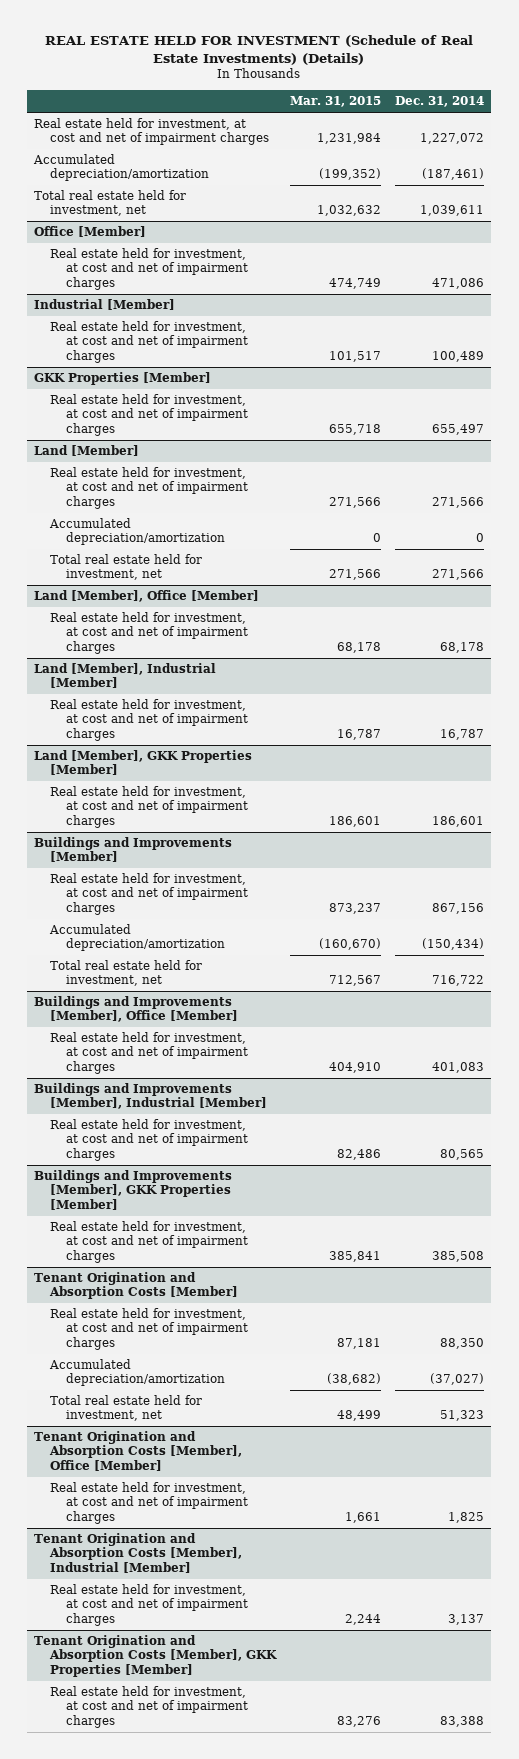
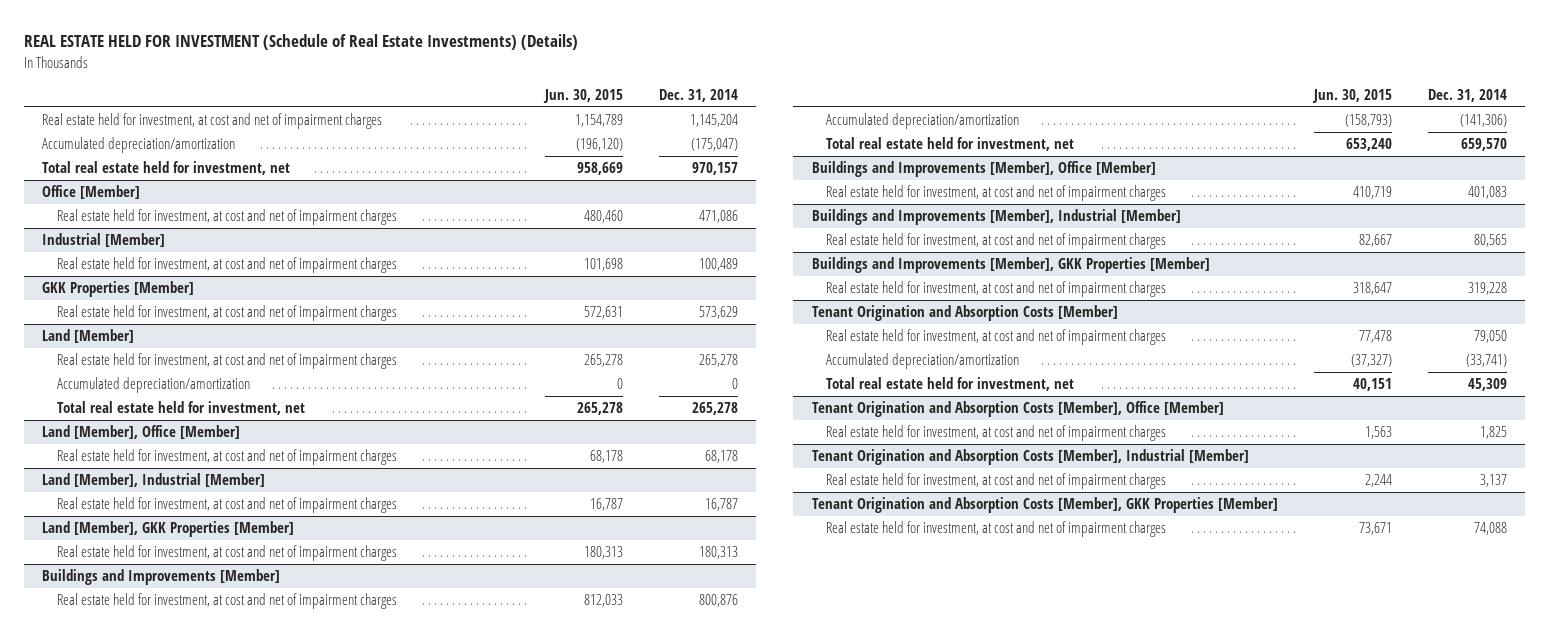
[290,96,382,108] Mar. 31, 2015 -> none
none -> [542,88,623,103] Jun. 30, 2015
[420,133,485,145] 1,227,072 -> [690,114,739,128] 1,145,204
[422,168,485,181] (187,461) -> [691,138,739,152] (175,047)
[420,205,485,217] 1,039,611 -> [692,162,739,176] 970,157
[432,423,485,435] 655,497 -> [699,306,739,320] 573,629
[432,496,485,508] 271,566 -> [699,354,739,368] 265,278
[432,569,485,581] 271,566 -> [692,402,739,416] 265,278
[432,815,485,827] 186,601 -> [699,546,739,560] 180,313
[432,902,485,914] 867,156 -> [699,594,739,608] 800,876
[422,938,485,951] (150,434) -> [1460,114,1508,128] (141,306)
[432,975,485,987] 716,722 -> [1461,138,1508,152] 659,570
[432,1250,485,1262] 385,508 -> [1468,282,1508,296] 319,228
[440,1337,485,1349] 88,350 -> [1474,330,1508,344] 79,050
[430,1373,485,1386] (37,027) -> [1466,354,1508,368] (33,741)
[440,1410,485,1422] 51,323 -> [1468,378,1508,392] 45,309
[440,1715,485,1727] 83,388 -> [1474,522,1508,536] 74,088

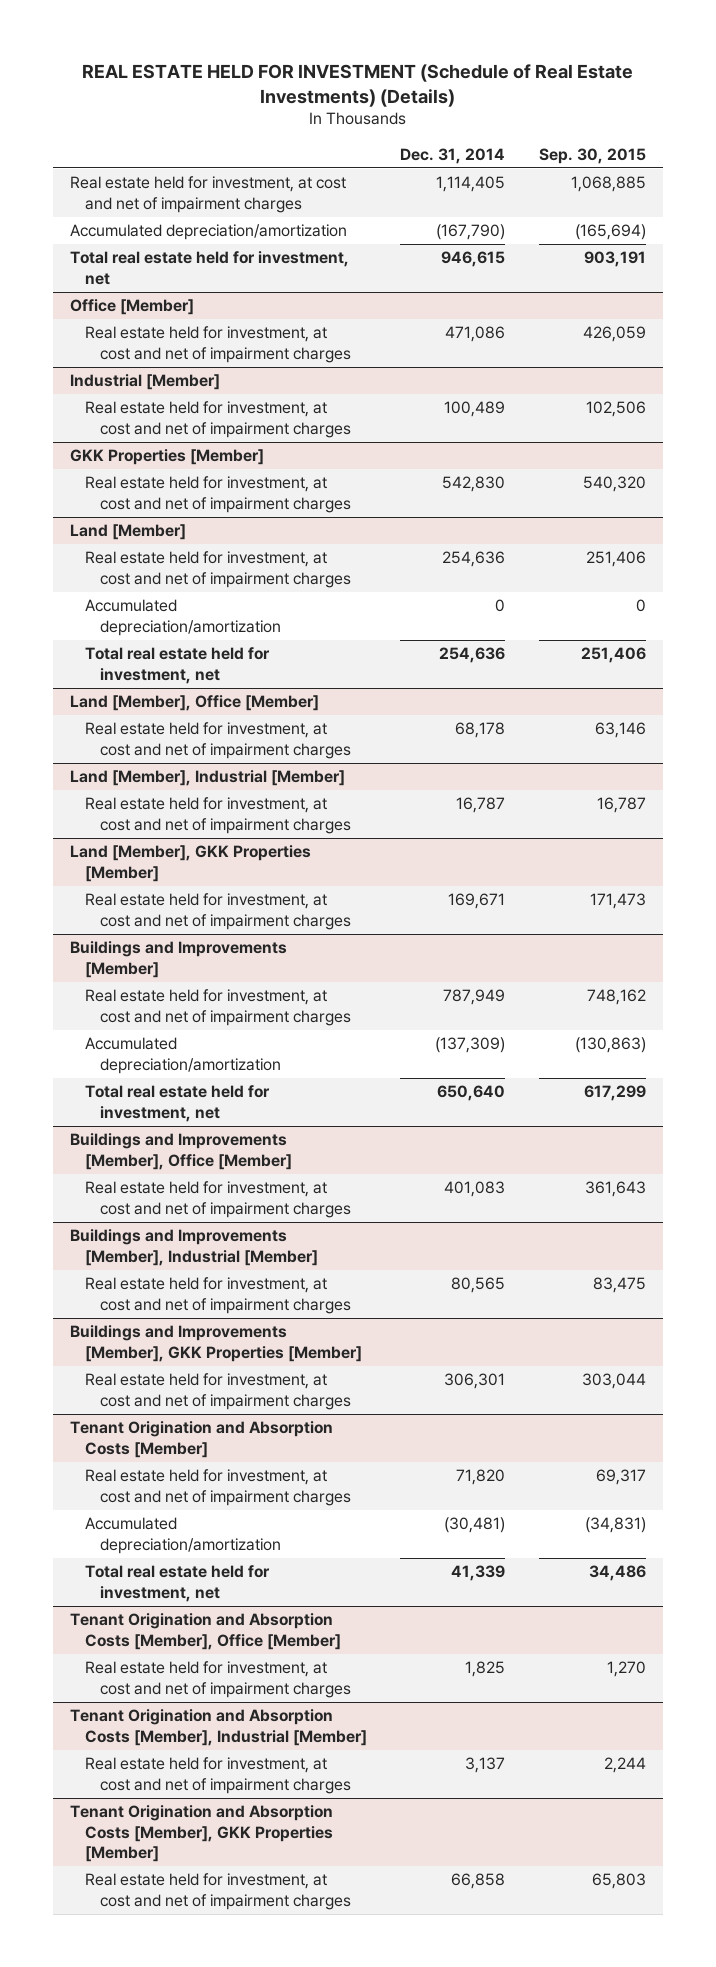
[542,88,623,103] Jun. 30, 2015 -> none
none -> [539,147,647,164] Sep. 30, 2015
[690,114,739,128] 1,145,204 -> [436,176,506,193] 1,114,405
[691,138,739,152] (175,047) -> [436,224,506,241] (167,790)
[692,162,739,176] 970,157 -> [441,251,506,268] 946,615
[699,306,739,320] 573,629 -> [442,476,506,493] 542,830
[699,354,739,368] 265,278 -> [442,551,506,568] 254,636
[692,402,739,416] 265,278 -> [439,647,506,664] 254,636
[699,546,739,560] 180,313 -> [448,893,506,910] 169,671
[699,594,739,608] 800,876 -> [443,989,506,1006] 787,949
[1460,114,1508,128] (141,306) -> [435,1037,506,1054] (137,309)
[1461,138,1508,152] 659,570 -> [437,1085,506,1102] 650,640
[1468,282,1508,296] 319,228 -> [444,1373,506,1390] 306,301
[1474,330,1508,344] 79,050 -> [456,1469,506,1486] 71,820
[1466,354,1508,368] (33,741) -> [444,1517,506,1534] (30,481)
[1468,378,1508,392] 45,309 -> [451,1565,506,1582] 41,339
[1474,522,1508,536] 74,088 -> [451,1873,506,1890] 66,858

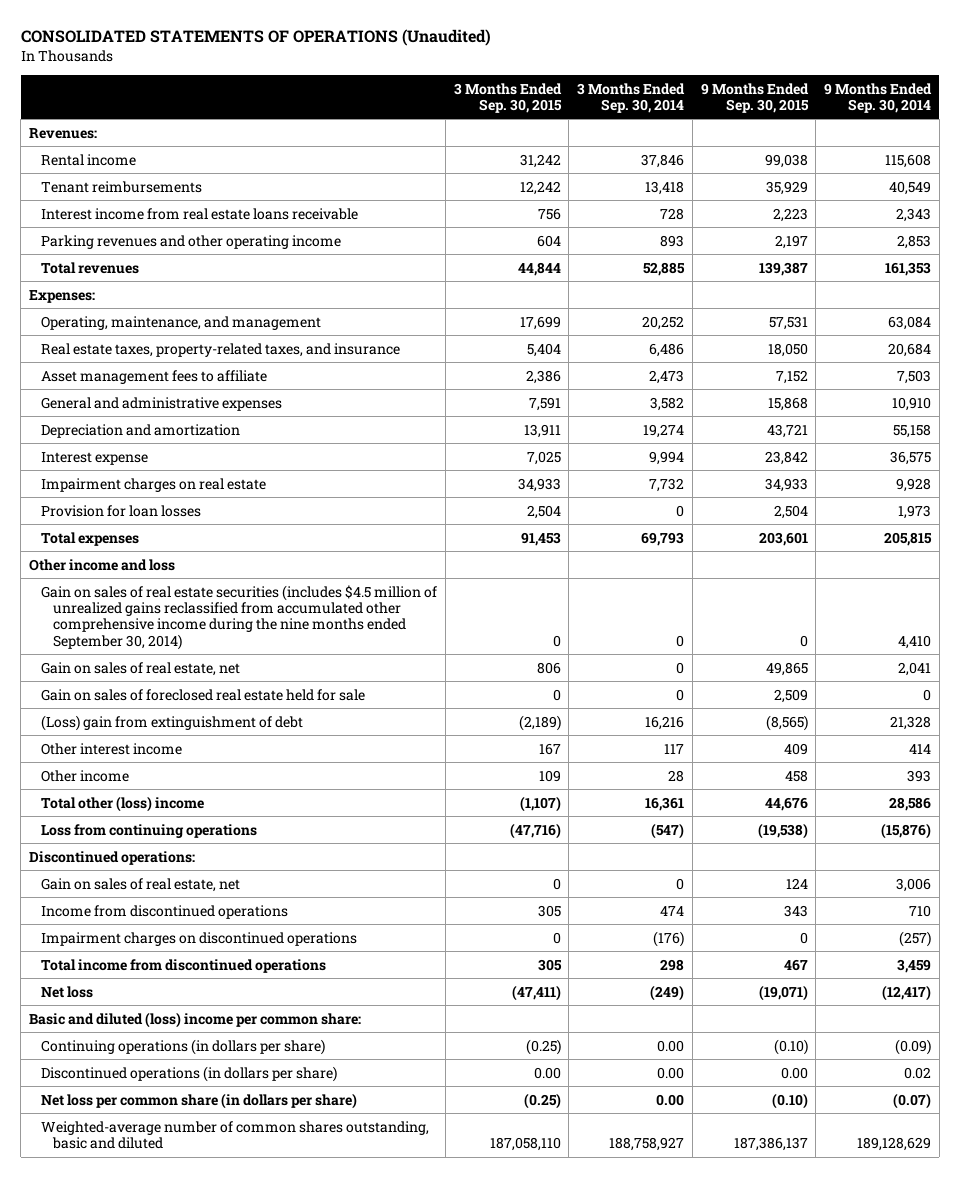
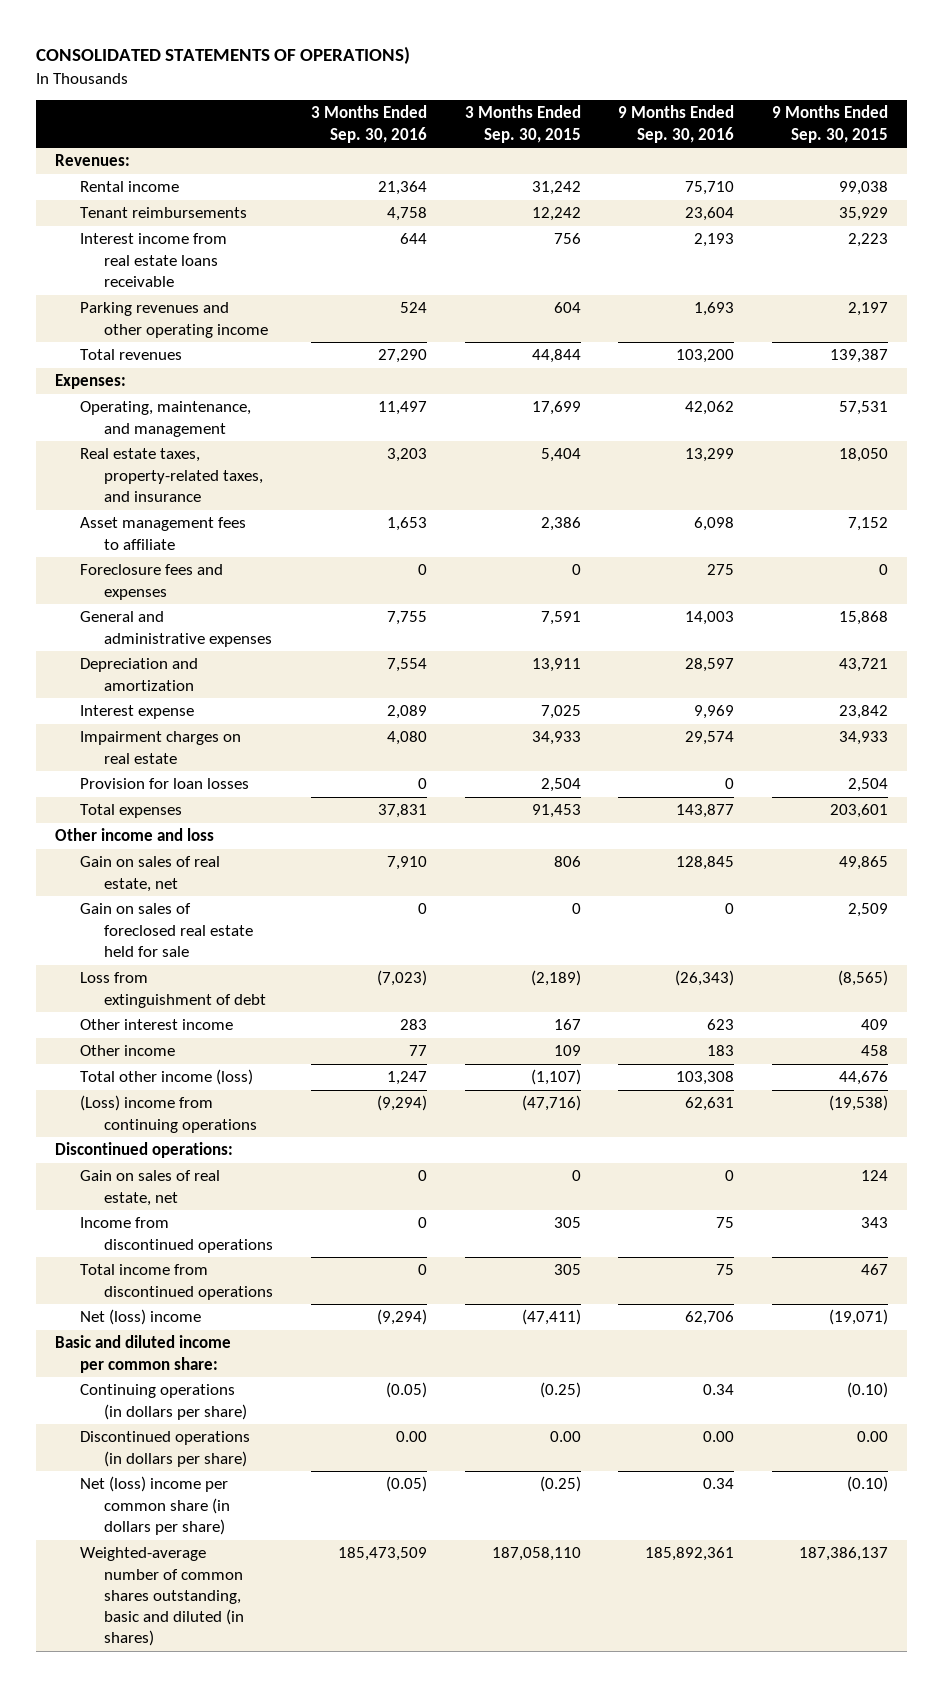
[20,29,491,47] CONSOLIDATED STATEMENTS OF OPERATIONS (Unaudited) -> [36,46,411,65] CONSOLIDATED STATEMENTS OF OPERATIONS)
[577,82,686,113] 3 Months Ended Sep. 30, 2014 -> none
[824,82,933,113] 9 Months Ended Sep. 30, 2014 -> none
none -> [310,105,427,143] 3 Months Ended Sep. 30, 2016
none -> [618,105,735,143] 9 Months Ended Sep. 30, 2016
none -> [79,564,223,600] Foreclosure fees and expenses
[41,584,438,650] Gain on sales of real estate securities (includes $4.5 million of unrealized gains reclassified from accumulated other comprehensive income during the nine months ended September 30, 2014) -> none
[41,714,304,731] (Loss) gain from extinguishment of debt -> [79,972,267,1008] Loss from extinguishment of debt
[41,795,205,812] Total other (loss) income -> [79,1069,253,1086] Total other income (loss)
[41,823,258,838] Loss from continuing operations -> [79,1095,258,1133] (Loss) income from continuing operations
[41,931,358,946] Impairment charges on discontinued operations -> none
[41,985,94,998] Net loss -> [79,1309,201,1326] Net (loss) income
[28,1011,361,1028] Basic and diluted (loss) income per common share: -> [54,1335,231,1373] Basic and diluted income per common share:
[41,1092,358,1109] Net loss per common share (in dollars per share) -> [79,1476,231,1535] Net (loss) income per common share (in dollars per share)
[41,1120,430,1149] Weighted-average number of common shares outstanding, basic and diluted -> [79,1547,245,1647] Weighted-average number of common shares outstanding, basic and diluted (in shares)

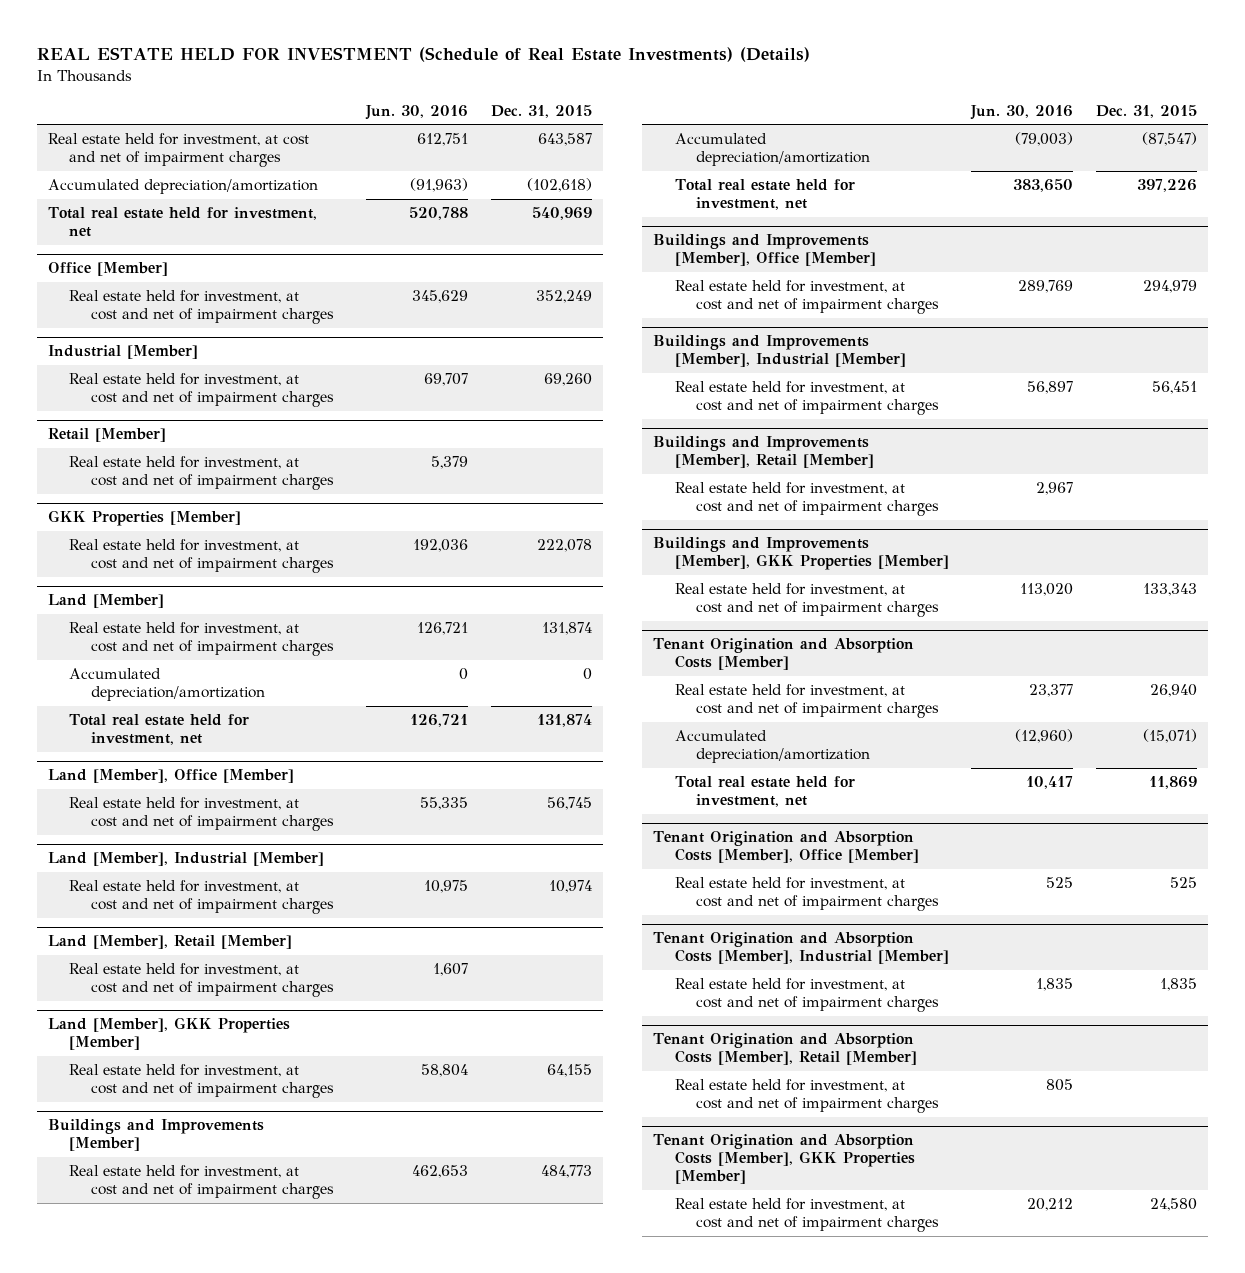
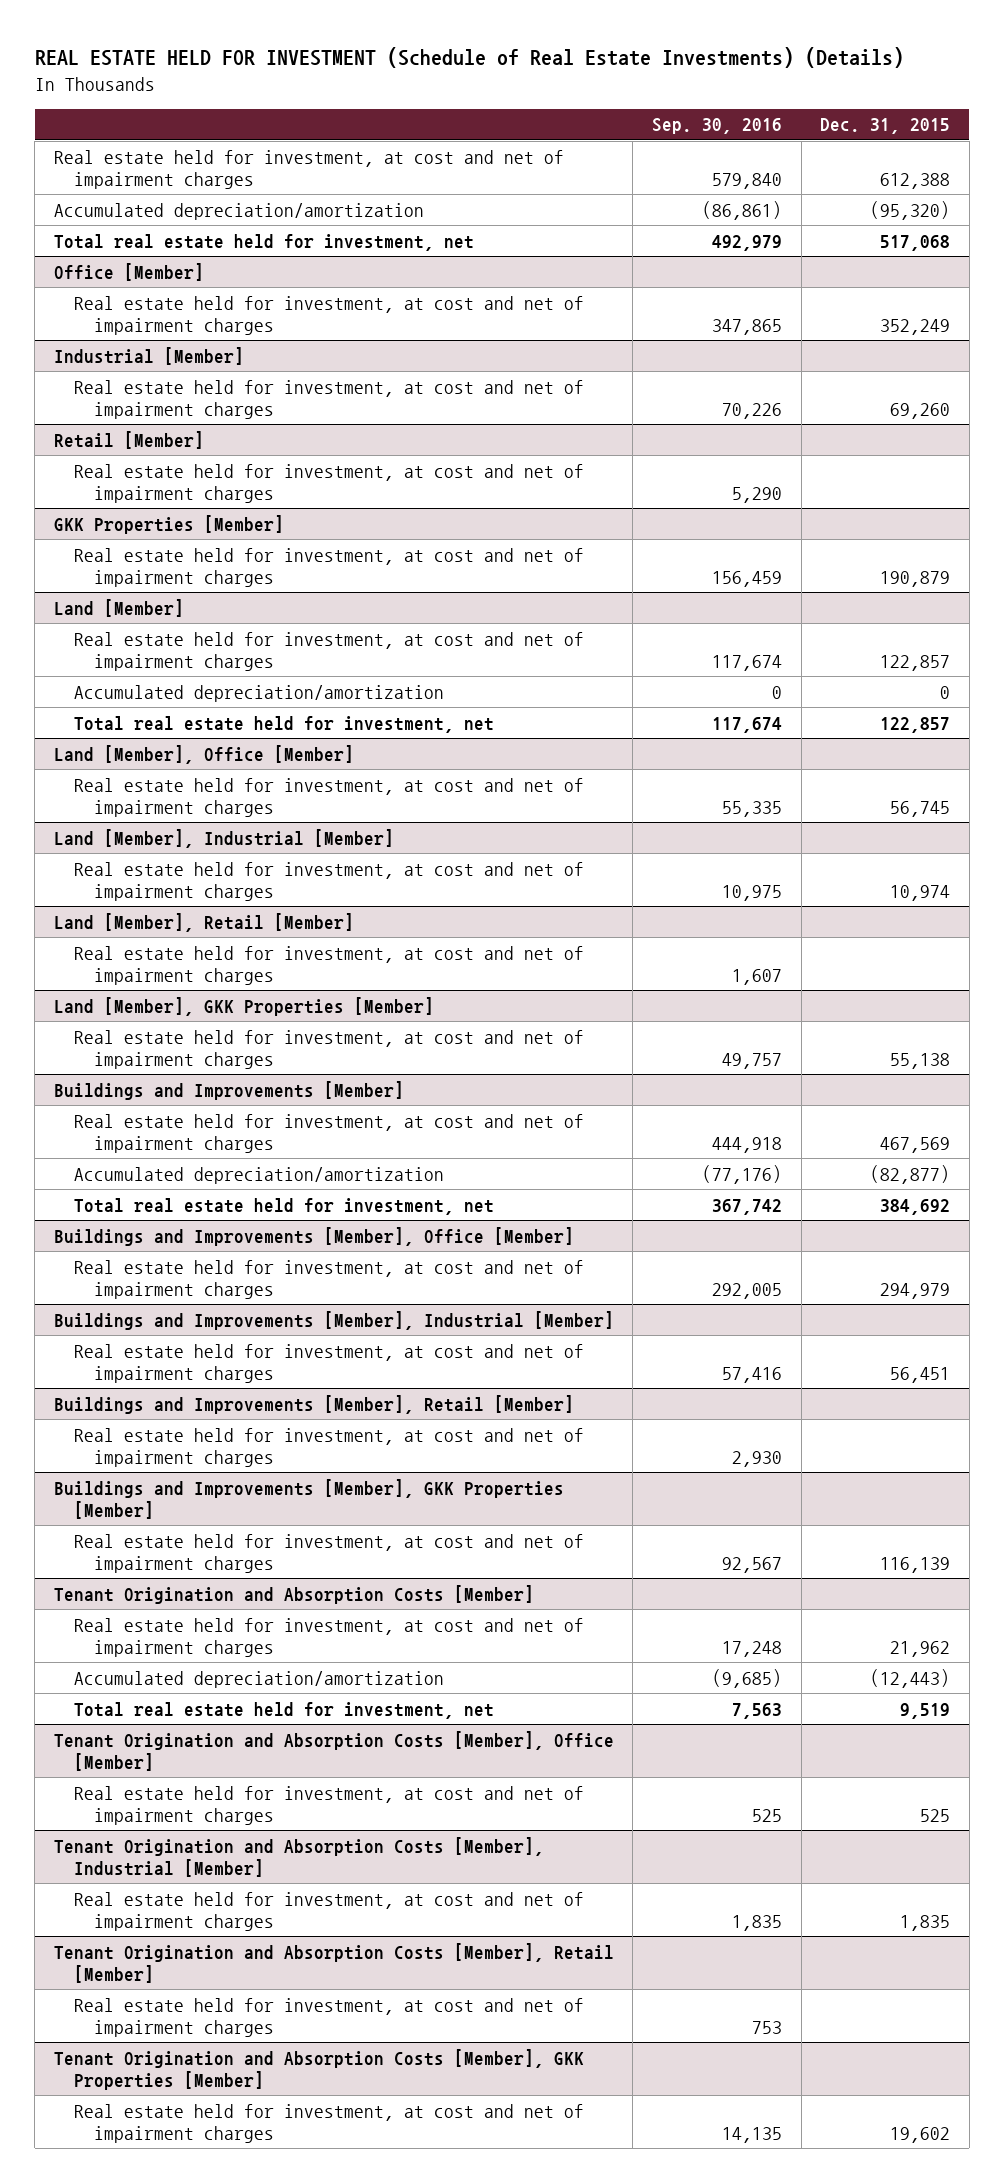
[365,104,469,120] Jun. 30, 2016 -> none
none -> [652,118,783,135] Sep. 30, 2016
[537,133,592,147] 643,587 -> [880,172,951,189] 612,388
[526,178,592,193] (102,618) -> [870,200,951,220] (95,320)
[531,207,592,221] 540,969 -> [880,234,951,251] 517,068
[536,539,592,553] 222,078 -> [880,570,951,587] 190,879
[541,622,592,636] 131,874 -> [880,654,951,671] 122,857
[536,714,592,728] 131,874 -> [880,716,951,733] 122,857
[546,1064,592,1078] 64,155 -> [890,1052,951,1069] 55,138
[540,1165,592,1179] 484,773 -> [880,1136,951,1153] 467,569
[1141,132,1197,147] (87,547) -> [870,1164,951,1184] (82,877)
[1136,179,1197,193] 397,226 -> [880,1198,951,1215] 384,692
[1142,583,1197,597] 133,343 -> [880,1556,951,1573] 116,139
[1149,684,1197,698] 26,940 -> [890,1640,951,1657] 21,962
[1142,729,1197,744] (15,071) -> [870,1668,951,1688] (12,443)
[1148,776,1197,790] 11,869 -> [900,1702,951,1719] 9,519
[1149,1198,1197,1212] 24,580 -> [890,2126,951,2143] 19,602

